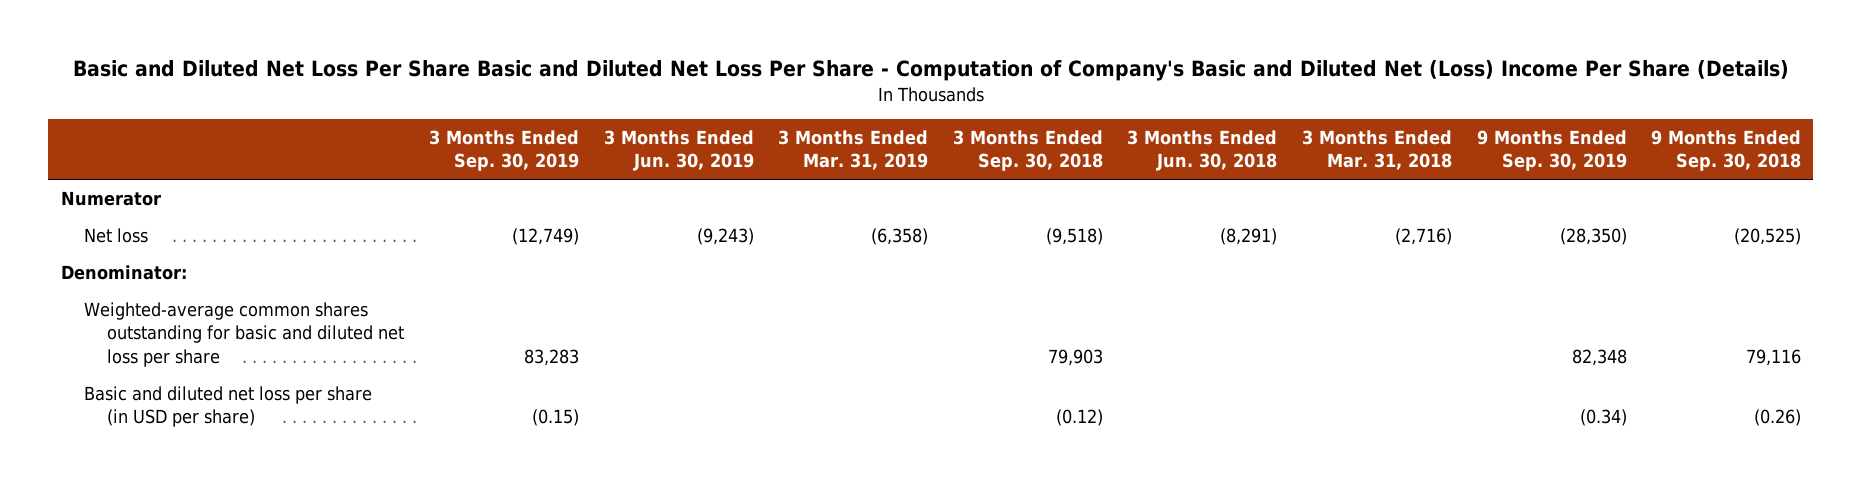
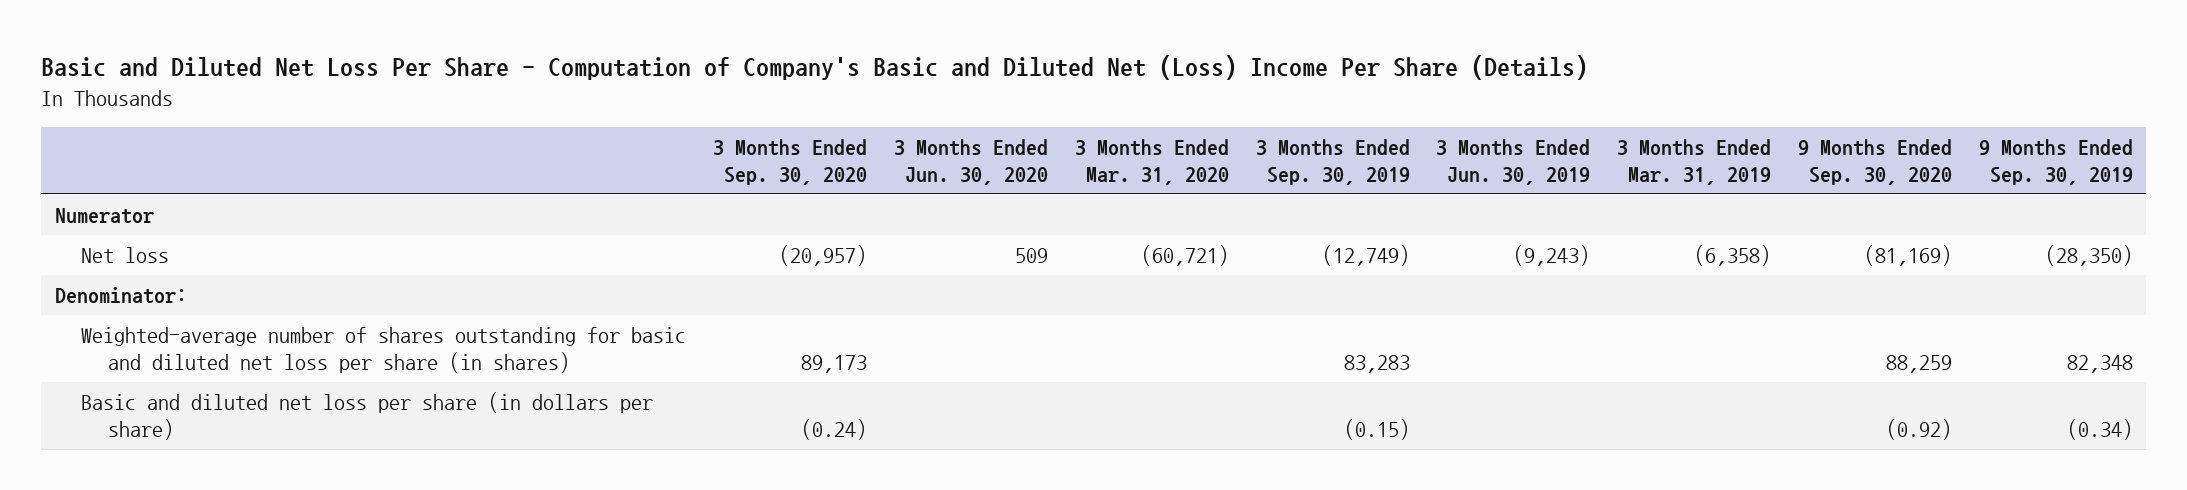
[72,60,1789,82] Basic and Diluted Net Loss Per Share Basic and Diluted Net Loss Per Share - Computation of Company's Basic and Diluted Net (Loss) Income Per Share (Details) -> [41,55,1589,81] Basic and Diluted Net Loss Per Share - Computation of Company's Basic and Diluted Net (Loss) Income Per Share (Details)
[952,129,1103,172] 3 Months Ended Sep. 30, 2018 -> none
[1127,129,1278,172] 3 Months Ended Jun. 30, 2018 -> none
[1301,129,1452,171] 3 Months Ended Mar. 31, 2018 -> none
[1651,129,1802,172] 9 Months Ended Sep. 30, 2018 -> none
none -> [713,138,868,185] 3 Months Ended Sep. 30, 2020
none -> [893,138,1048,185] 3 Months Ended Jun. 30, 2020
none -> [1074,138,1229,185] 3 Months Ended Mar. 31, 2020
none -> [1798,138,1953,185] 9 Months Ended Sep. 30, 2020
[84,302,405,367] Weighted-average common shares outstanding for basic and diluted net loss per share -> [81,326,687,373] Weighted-average number of shares outstanding for basic and diluted net loss per share (in shares)
[84,386,373,428] Basic and diluted net loss per share (in USD per share) -> [81,391,654,440] Basic and diluted net loss per share (in dollars per share)

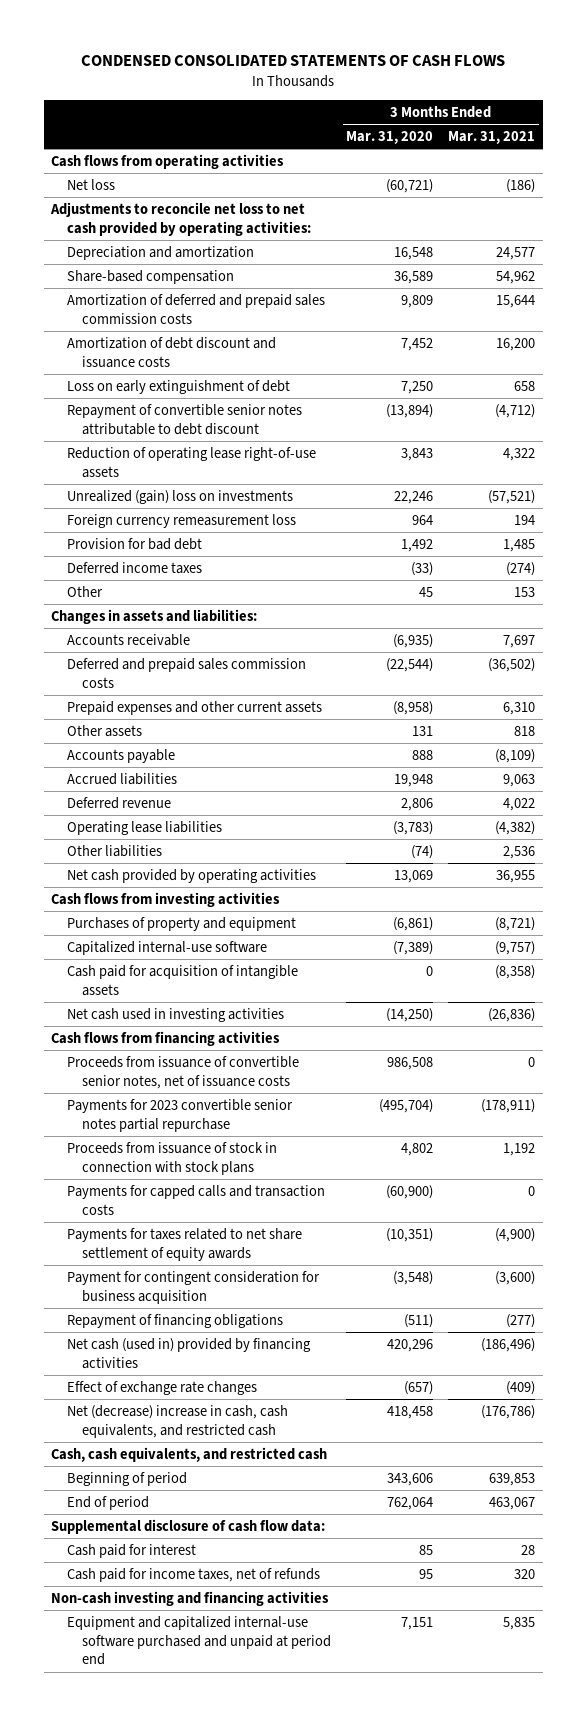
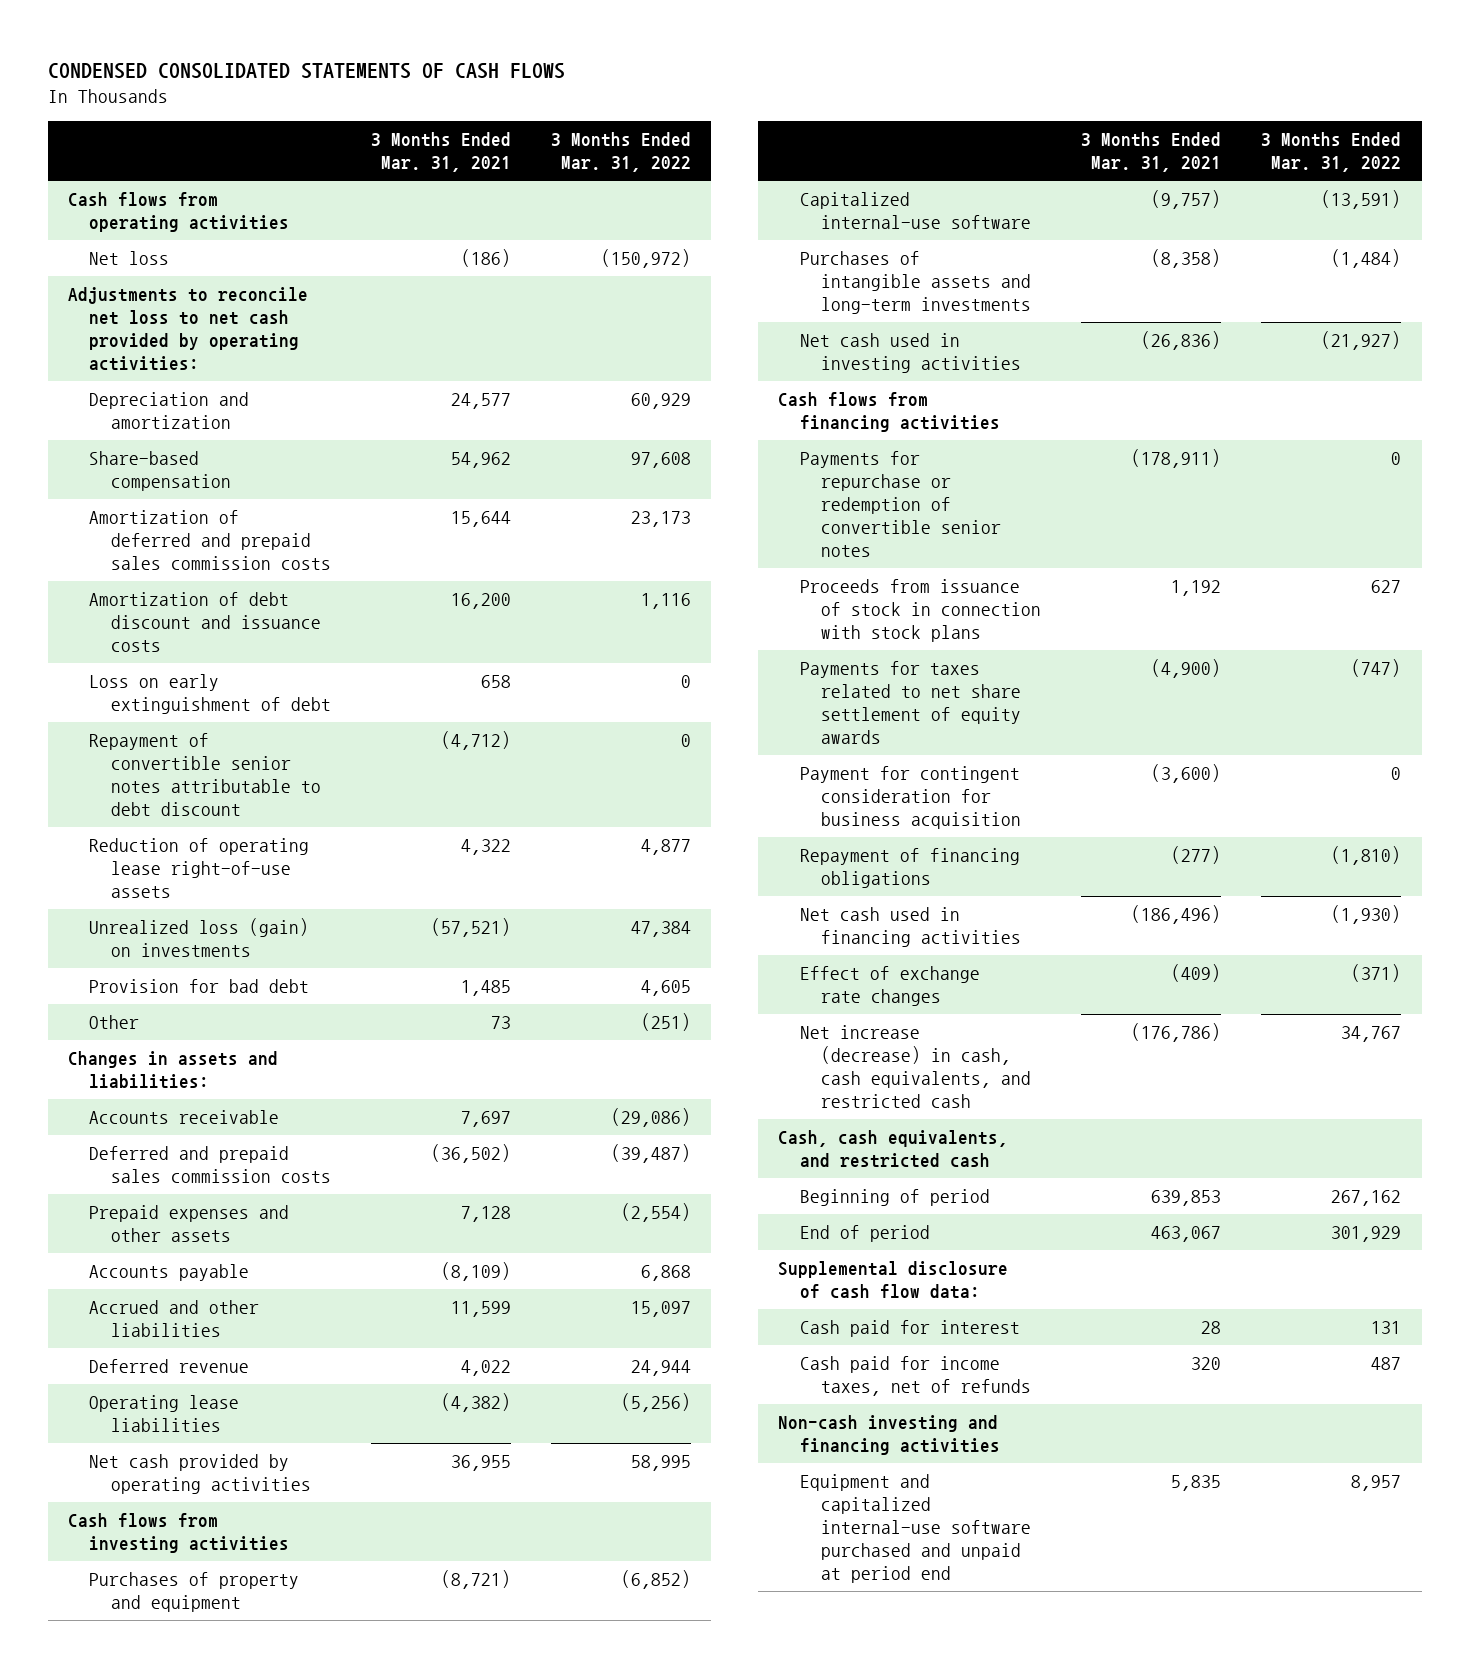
[346,131,434,145] Mar. 31, 2020 -> none
none -> [551,131,692,172] 3 Months Ended Mar. 31, 2022
[66,513,296,528] Foreign currency remeasurement loss -> none
[66,489,293,504] Unrealized (gain) loss on investments -> [89,918,310,958] Unrealized loss (gain) on investments
[66,561,202,574] Deferred income taxes -> none
[514,586,536,597] 153 -> [490,1016,511,1030] 73
[66,724,142,737] Other assets -> none
[66,700,322,715] Prepaid expenses and other current assets -> [89,1205,290,1243] Prepaid expenses and other assets
[503,701,536,715] 6,310 -> [460,1206,511,1223] 7,128
[66,772,177,785] Accrued liabilities -> [89,1300,260,1338] Accrued and other liabilities
[503,773,536,787] 9,063 -> [450,1301,511,1318] 11,599
[66,844,162,857] Other liabilities -> none
[66,964,298,996] Cash paid for acquisition of intangible assets -> [799,251,1032,315] Purchases of intangible assets and long-term investments
[66,1055,299,1089] Proceeds from issuance of convertible senior notes, net of issuance costs -> none
[66,1098,293,1132] Payments for 2023 convertible senior notes partial repurchase -> [799,451,1002,558] Payments for repurchase or redemption of convertible senior notes
[66,1184,325,1215] Payments for capped calls and transaction costs -> none
[66,1337,311,1369] Net cash (used in) provided by financing activities -> [799,907,1022,948] Net cash used in financing activities
[66,1404,288,1438] Net (decrease) increase in cash, cash equivalents, and restricted cash -> [799,1025,1032,1109] Net increase (decrease) in cash, cash equivalents, and restricted cash

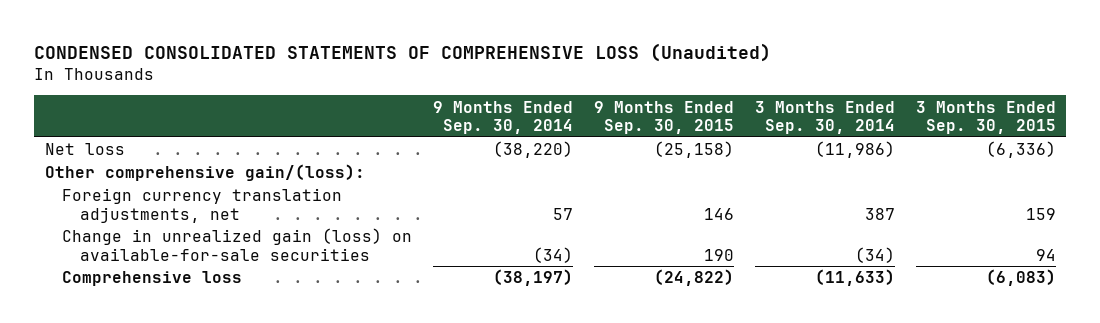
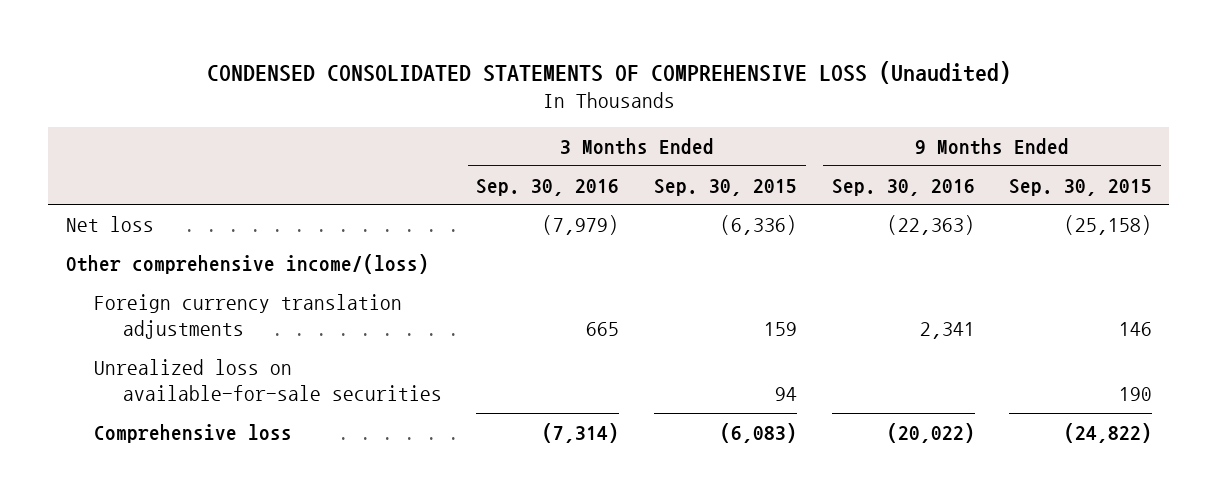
[433,100,574,135] 9 Months Ended Sep. 30, 2014 -> none
[754,100,895,135] 3 Months Ended Sep. 30, 2014 -> none
none -> [476,178,620,196] Sep. 30, 2016
none -> [831,178,975,196] Sep. 30, 2016
[44,164,365,182] Other comprehensive gain/(loss): -> [65,253,429,274] Other comprehensive income/(loss)
[62,188,343,223] Foreign currency translation adjustments, net -> [94,293,403,340] Foreign currency translation adjustments
[62,228,413,261] Change in unrealized gain (loss) on available-for-sale securities -> [94,358,442,402] Unrealized loss on available-for-sale securities

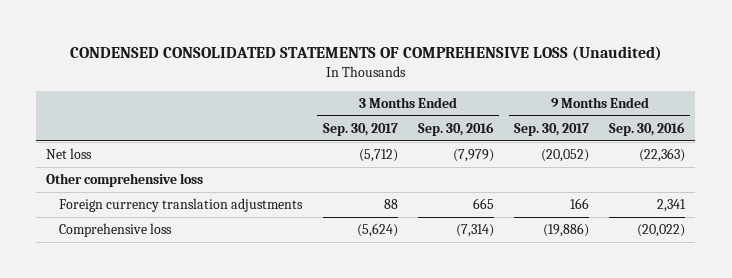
[654,178,798,196] Sep. 30, 2015 -> none
[1009,178,1153,196] Sep. 30, 2015 -> none
none -> [322,122,398,136] Sep. 30, 2017
none -> [514,122,590,136] Sep. 30, 2017
[65,253,429,274] Other comprehensive income/(loss) -> [46,173,204,188] Other comprehensive loss
[94,358,442,402] Unrealized loss on available-for-sale securities -> none

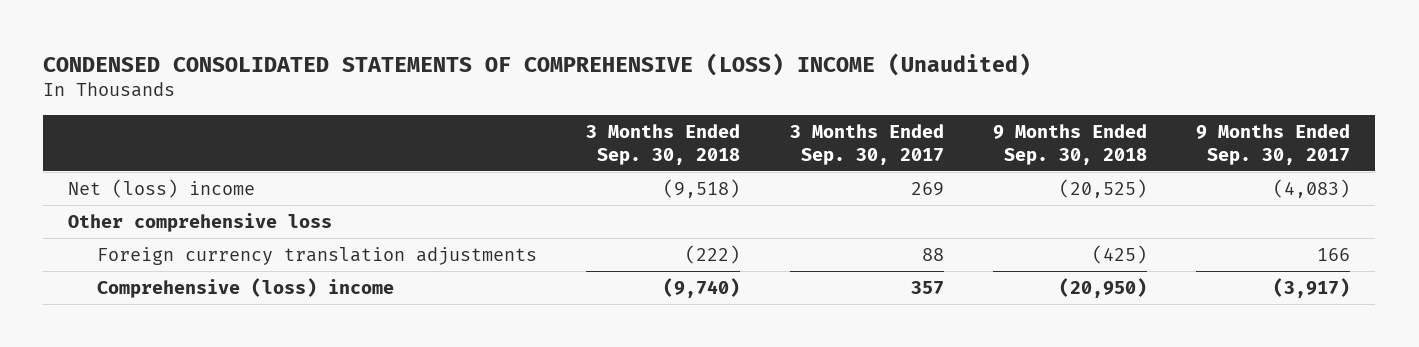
[69,46,662,62] CONDENSED CONSOLIDATED STATEMENTS OF COMPREHENSIVE LOSS (Unaudited) -> [43,52,1032,76] CONDENSED CONSOLIDATED STATEMENTS OF COMPREHENSIVE (LOSS) INCOME (Unaudited)
[417,121,494,136] Sep. 30, 2016 -> none
[609,121,686,136] Sep. 30, 2016 -> none
none -> [586,123,741,165] 3 Months Ended Sep. 30, 2018
none -> [992,123,1147,165] 9 Months Ended Sep. 30, 2018
[46,148,93,160] Net loss -> [68,178,256,198] Net (loss) income
[358,149,398,163] (5,712) -> [910,181,944,196] 269
[541,149,590,163] (20,052) -> [1273,178,1351,198] (4,083)
[59,223,173,238] Comprehensive loss -> [96,277,394,298] Comprehensive (loss) income
[356,223,398,238] (5,624) -> [910,280,944,294] 357
[543,223,590,238] (19,886) -> [1273,277,1351,298] (3,917)

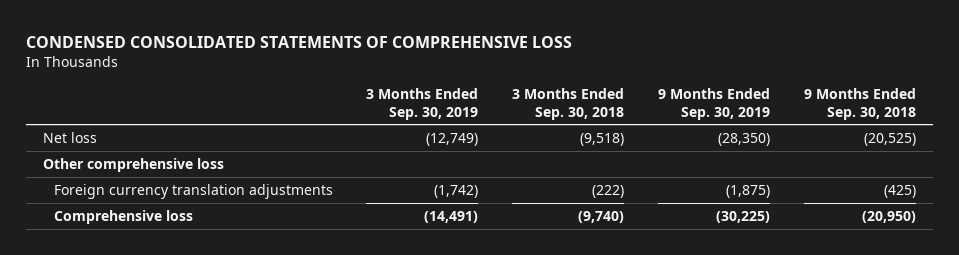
[43,52,1032,76] CONDENSED CONSOLIDATED STATEMENTS OF COMPREHENSIVE (LOSS) INCOME (Unaudited) -> [26,35,573,48] CONDENSED CONSOLIDATED STATEMENTS OF COMPREHENSIVE LOSS
[789,123,944,165] 3 Months Ended Sep. 30, 2017 -> none
[1196,123,1351,165] 9 Months Ended Sep. 30, 2017 -> none
none -> [366,87,479,120] 3 Months Ended Sep. 30, 2019
none -> [658,87,771,120] 9 Months Ended Sep. 30, 2019
[68,178,256,198] Net (loss) income -> [43,131,98,143] Net loss
[96,277,394,298] Comprehensive (loss) income -> [53,209,193,224] Comprehensive loss

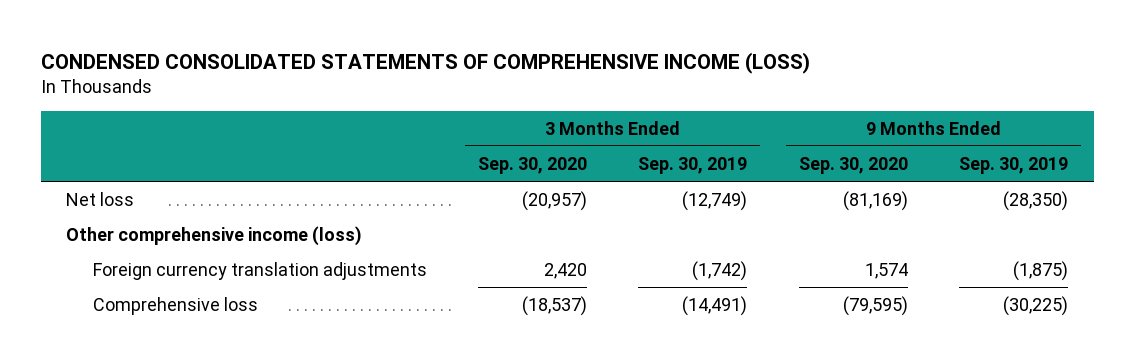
[26,35,573,48] CONDENSED CONSOLIDATED STATEMENTS OF COMPREHENSIVE LOSS -> [40,51,810,74] CONDENSED CONSOLIDATED STATEMENTS OF COMPREHENSIVE INCOME (LOSS)
[512,87,625,120] 3 Months Ended Sep. 30, 2018 -> none
[804,87,917,120] 9 Months Ended Sep. 30, 2018 -> none
none -> [477,156,587,174] Sep. 30, 2020
none -> [798,156,908,174] Sep. 30, 2020
[43,157,225,172] Other comprehensive loss -> [66,225,363,246] Other comprehensive income (loss)

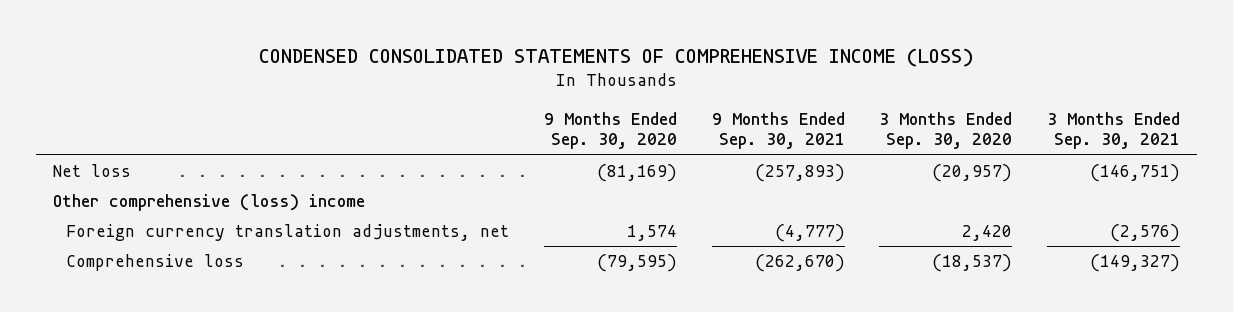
[638,156,748,174] Sep. 30, 2019 -> none
[959,156,1069,174] Sep. 30, 2019 -> none
none -> [711,111,845,150] 9 Months Ended Sep. 30, 2021
none -> [1047,111,1181,150] 3 Months Ended Sep. 30, 2021
[66,225,363,246] Other comprehensive income (loss) -> [53,194,366,212] Other comprehensive (loss) income
[92,261,427,280] Foreign currency translation adjustments -> [66,224,510,242] Foreign currency translation adjustments, net

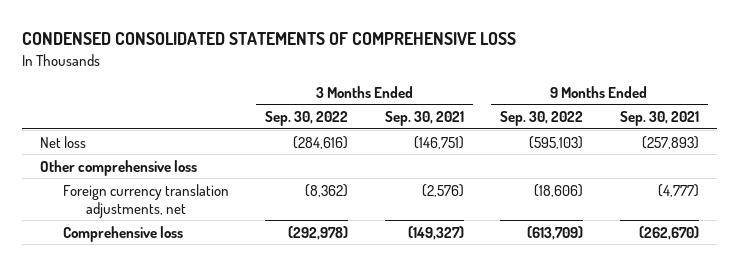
[258,47,974,67] CONDENSED CONSOLIDATED STATEMENTS OF COMPREHENSIVE INCOME (LOSS) -> [21,32,516,46] CONDENSED CONSOLIDATED STATEMENTS OF COMPREHENSIVE LOSS
[544,111,678,150] 9 Months Ended Sep. 30, 2020 -> none
[879,111,1013,150] 3 Months Ended Sep. 30, 2020 -> none
none -> [265,111,349,127] Sep. 30, 2022
none -> [500,111,584,127] Sep. 30, 2022
[53,194,366,212] Other comprehensive (loss) income -> [40,159,198,176] Other comprehensive loss

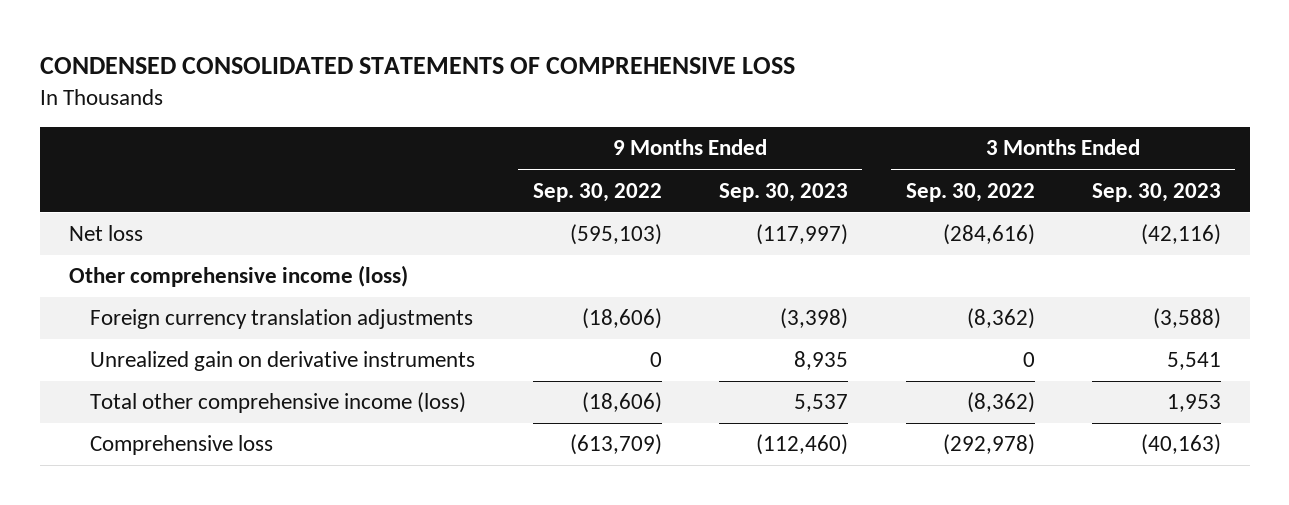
[384,111,464,127] Sep. 30, 2021 -> none
[619,111,699,127] Sep. 30, 2021 -> none
none -> [719,182,849,202] Sep. 30, 2023
none -> [1091,182,1221,202] Sep. 30, 2023
[40,159,198,176] Other comprehensive loss -> [68,265,408,288] Other comprehensive income (loss)
[63,183,230,218] Foreign currency translation adjustments, net -> [90,309,474,330] Foreign currency translation adjustments
none -> [90,351,476,372] Unrealized gain on derivative instruments
none -> [90,392,467,414] Total other comprehensive income (loss)

